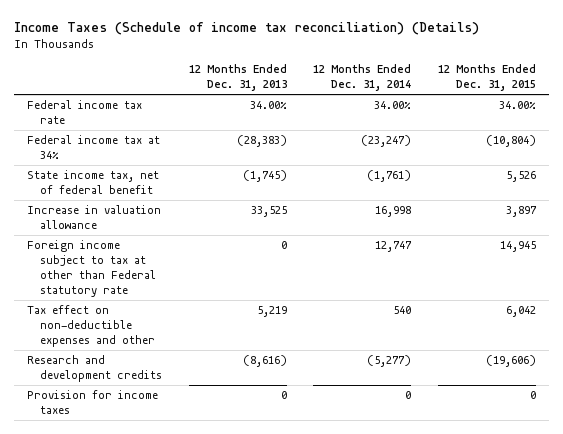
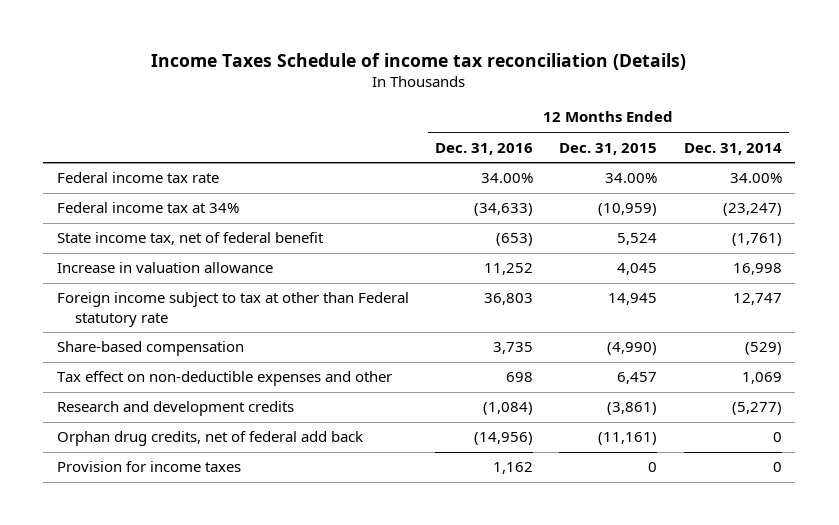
[13,21,479,35] Income Taxes (Schedule of income tax reconciliation) (Details) -> [151,52,687,70] Income Taxes Schedule of income tax reconciliation (Details)
[188,64,287,92] 12 Months Ended Dec. 31, 2013 -> none
none -> [435,142,534,155] Dec. 31, 2016
[485,135,536,148] (10,804) -> [598,203,658,217] (10,959)
[505,171,536,183] 5,526 -> [617,233,658,246] 5,524
[505,206,537,218] 3,897 -> [617,263,658,276] 4,045
none -> [56,341,244,357] Share-based compensation
[393,306,412,315] 540 -> [741,372,782,385] 1,069
[505,306,536,318] 6,042 -> [617,372,658,385] 6,457
[485,355,536,368] (19,606) -> [607,402,658,416] (3,861)
none -> [56,431,363,447] Orphan drug credits, net of federal add back

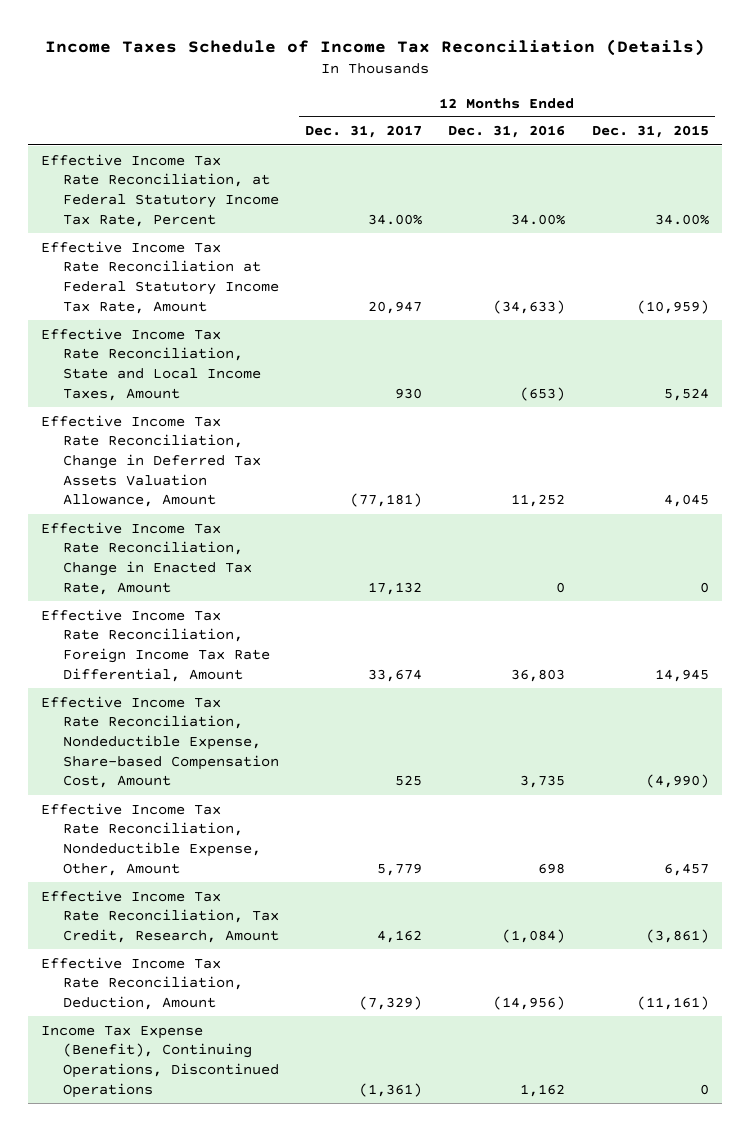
[151,52,687,70] Income Taxes Schedule of income tax reconciliation (Details) -> [44,39,705,57] Income Taxes Schedule of Income Tax Reconciliation (Details)
[683,142,782,155] Dec. 31, 2014 -> none
none -> [305,125,423,139] Dec. 31, 2017
[56,172,219,184] Federal income tax rate -> [41,153,279,227] Effective Income Tax Rate Reconciliation, at Federal Statutory Income Tax Rate, Percent
[56,202,239,214] Federal income tax at 34% -> [41,240,279,314] Effective Income Tax Rate Reconciliation at Federal Statutory Income Tax Rate, Amount
[56,232,324,246] State income tax, net of federal benefit -> [41,327,261,401] Effective Income Tax Rate Reconciliation, State and Local Income Taxes, Amount
[56,262,273,274] Increase in valuation allowance -> [41,414,261,508] Effective Income Tax Rate Reconciliation, Change in Deferred Tax Assets Valuation Allowance, Amount
none -> [41,521,252,595] Effective Income Tax Rate Reconciliation, Change in Enacted Tax Rate, Amount
[56,292,409,327] Foreign income subject to tax at other than Federal statutory rate -> [41,608,270,682] Effective Income Tax Rate Reconciliation, Foreign Income Tax Rate Differential, Amount
[56,341,244,357] Share-based compensation -> [41,695,279,789] Effective Income Tax Rate Reconciliation, Nondeductible Expense, Share-based Compensation Cost, Amount
[56,371,392,387] Tax effect on non-deductible expenses and other -> [41,802,261,876] Effective Income Tax Rate Reconciliation, Nondeductible Expense, Other, Amount
[56,401,294,417] Research and development credits -> [41,889,279,943] Effective Income Tax Rate Reconciliation, Tax Credit, Research, Amount
[56,431,363,447] Orphan drug credits, net of federal add back -> [41,956,243,1010] Effective Income Tax Rate Reconciliation, Deduction, Amount
[56,461,241,473] Provision for income taxes -> [41,1025,279,1098] Income Tax Expense (Benefit), Continuing Operations, Discontinued Operations

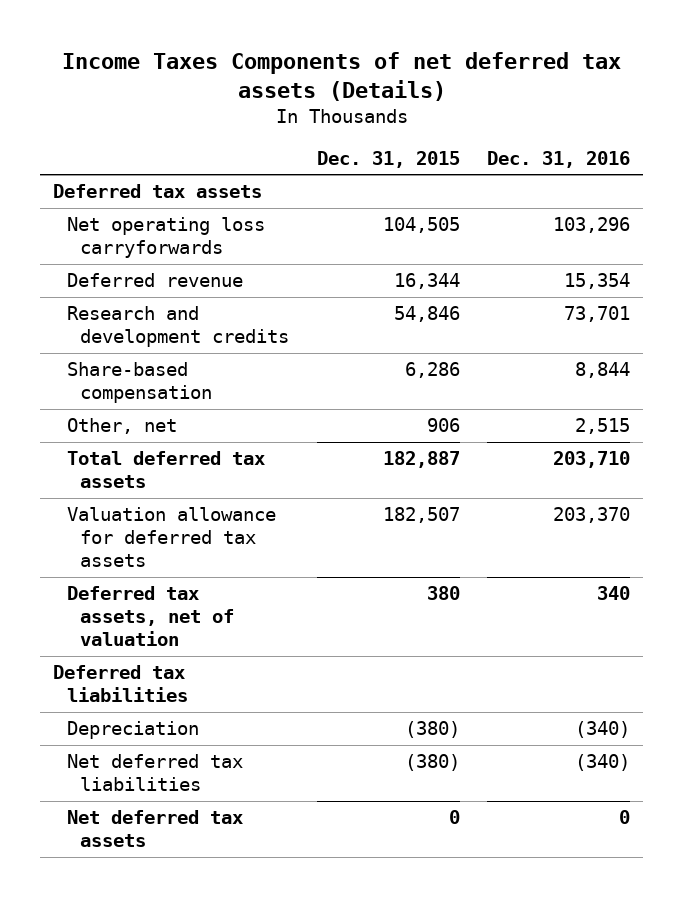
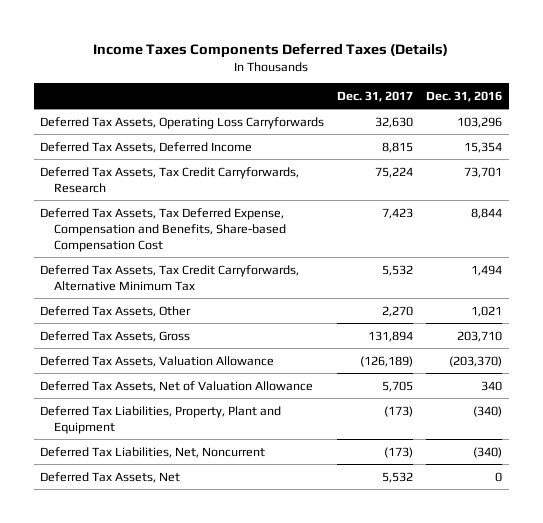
[61,51,621,101] Income Taxes Components of net deferred tax assets (Details) -> [93,42,449,58] Income Taxes Components Deferred Taxes (Details)
[316,150,460,168] Dec. 31, 2015 -> none
none -> [337,90,414,102] Dec. 31, 2017
[53,184,263,199] Deferred tax assets -> none
[53,665,188,703] Deferred tax liabilities -> none
[66,217,265,259] Net operating loss carryforwards -> [40,116,325,129] Deferred Tax Assets, Operating Loss Carryforwards
[66,273,243,288] Deferred revenue -> [40,141,253,153] Deferred Tax Assets, Deferred Income
[66,306,290,348] Research and development credits -> [40,166,300,193] Deferred Tax Assets, Tax Credit Carryforwards, Research
[66,362,213,404] Share-based compensation -> [40,207,286,253] Deferred Tax Assets, Tax Deferred Expense, Compensation and Benefits, Share-based Compensation Cost
none -> [40,264,300,291] Deferred Tax Assets, Tax Credit Carryforwards, Alternative Minimum Tax
[66,418,177,435] Other, net -> [40,305,192,317] Deferred Tax Assets, Other
[574,418,630,435] 2,515 -> [471,305,503,317] 1,021
[66,451,265,489] Total deferred tax assets -> [40,330,191,342] Deferred Tax Assets, Gross
[66,507,276,568] Valuation allowance for deferred tax assets -> [40,355,275,367] Deferred Tax Assets, Valuation Allowance
[552,507,630,524] 203,370 -> [449,355,503,367] (203,370)
[66,586,235,647] Deferred tax assets, net of valuation -> [40,380,314,392] Deferred Tax Assets, Net of Valuation Allowance
[66,721,199,740] Depreciation -> [40,405,282,434] Deferred Tax Liabilities, Property, Plant and Equipment
[66,754,243,792] Net deferred tax liabilities -> [40,446,266,458] Deferred Tax Liabilities, Net, Noncurrent
[66,810,243,848] Net deferred tax assets -> [40,471,181,483] Deferred Tax Assets, Net

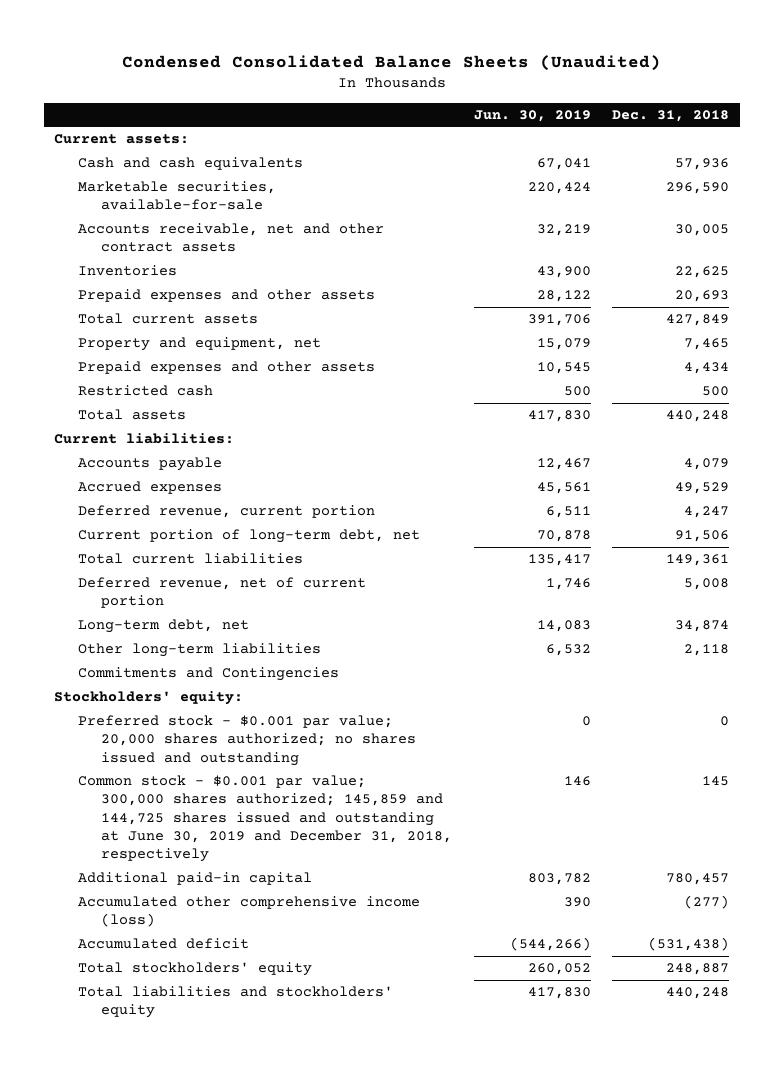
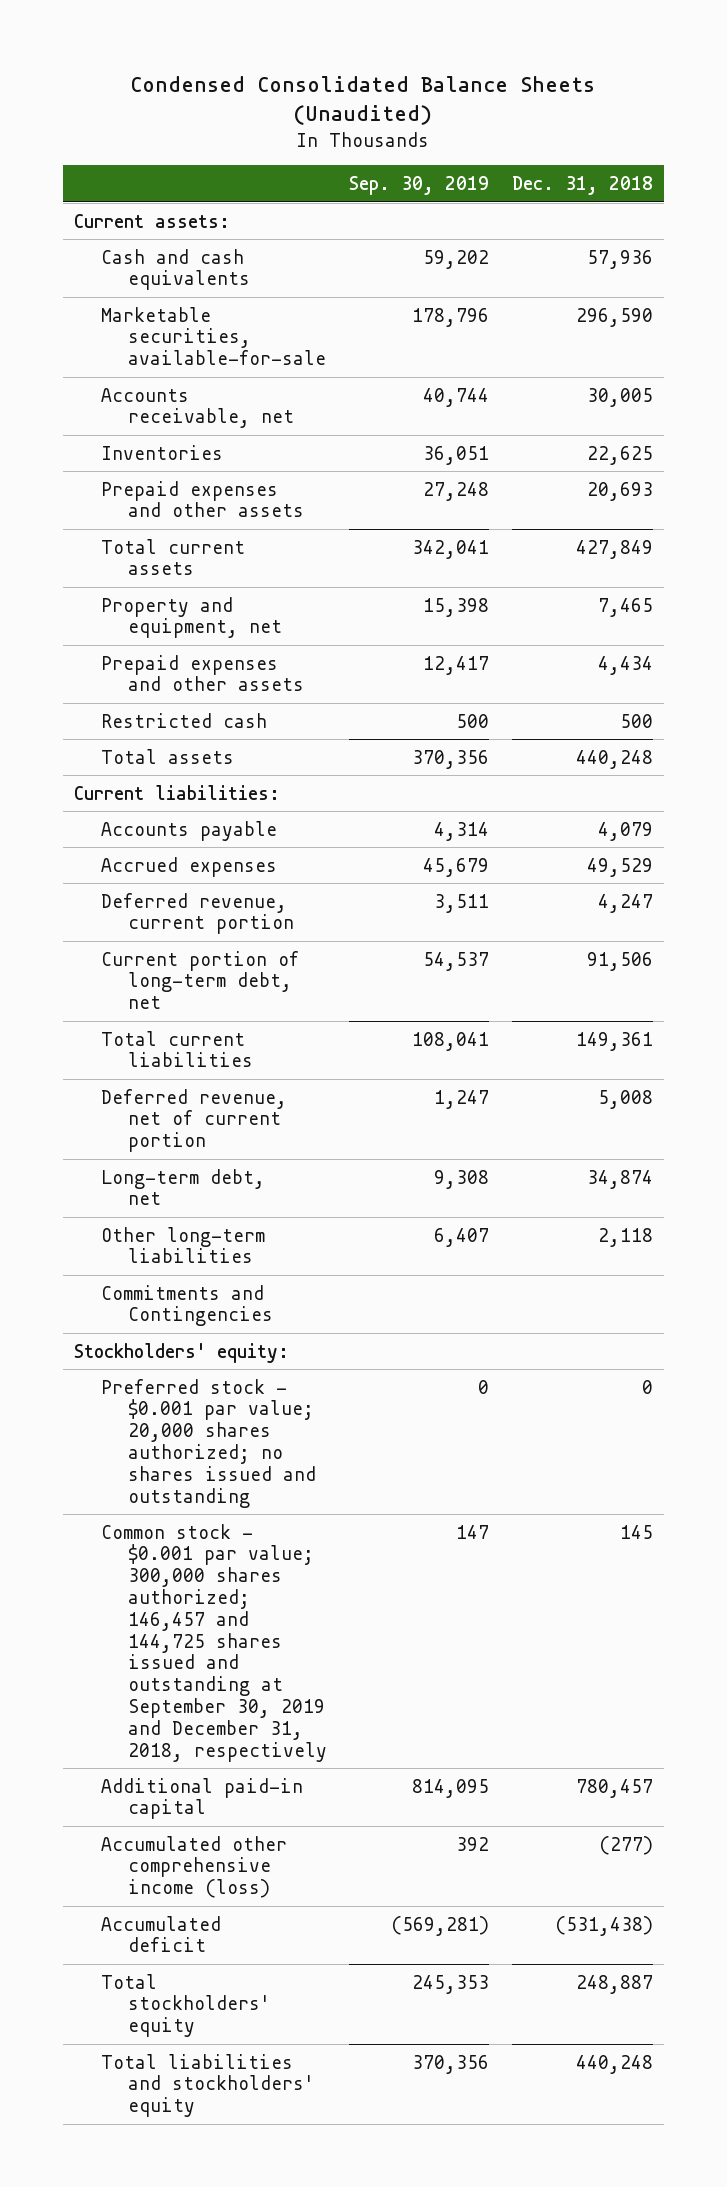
[473,109,591,122] Jun. 30, 2019 -> none
none -> [349,175,490,195] Sep. 30, 2019
[77,223,384,253] Accounts receivable, net and other contract assets -> [101,387,295,429] Accounts receivable, net
[77,775,453,863] Common stock - $0.001 par value; 300,000 shares authorized; 145,859 and 144,725 shares issued and outstanding at June 30, 2019 and December 31, 2018, respectively -> [101,1523,328,1762] Common stock - $0.001 par value; 300,000 shares authorized; 146,457 and 144,725 shares issued and outstanding at September 30, 2019 and December 31, 2018, respectively

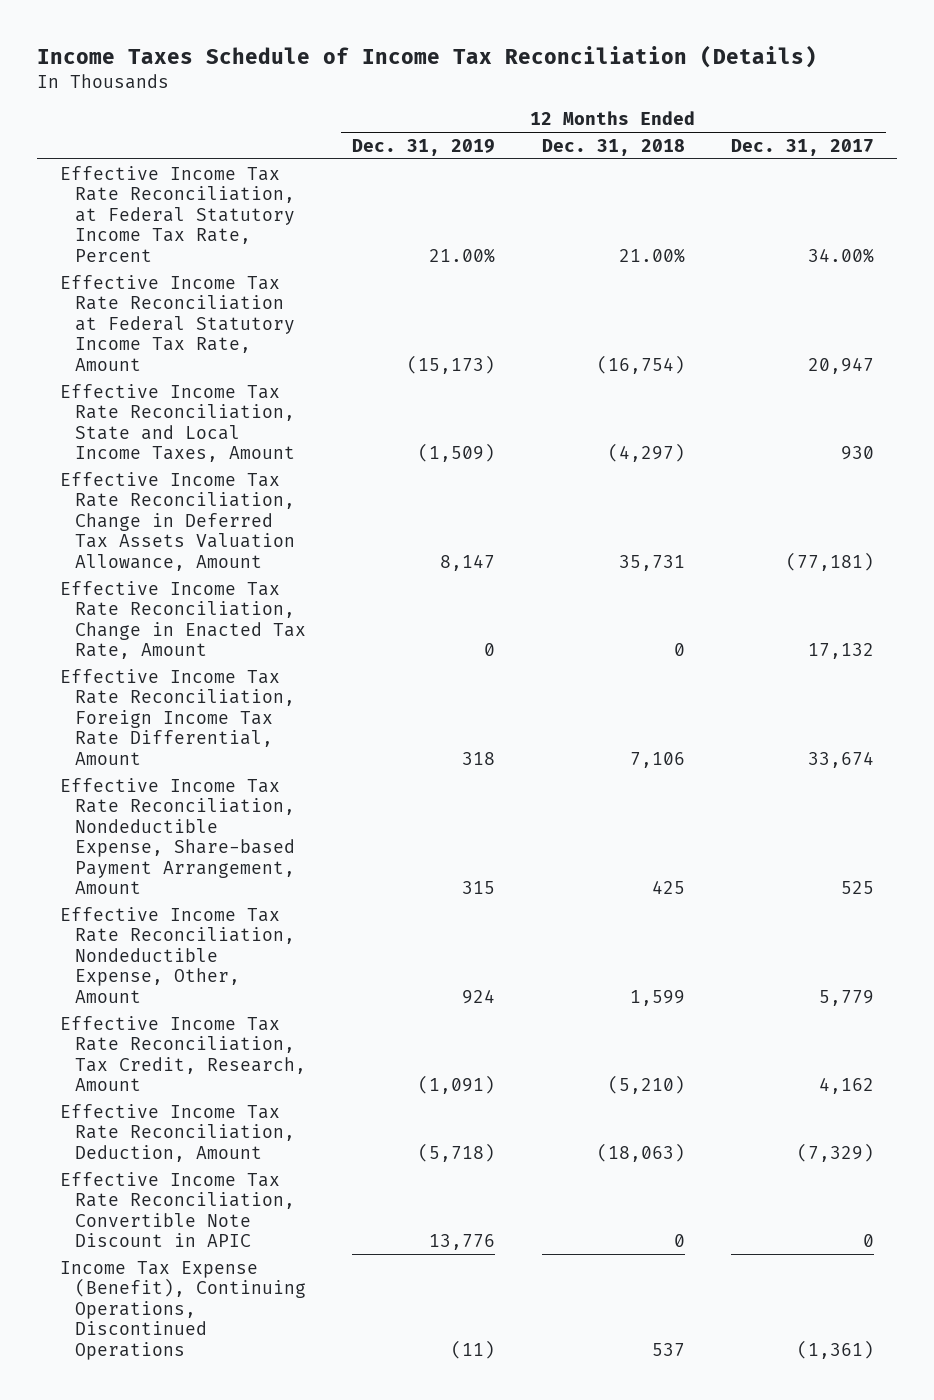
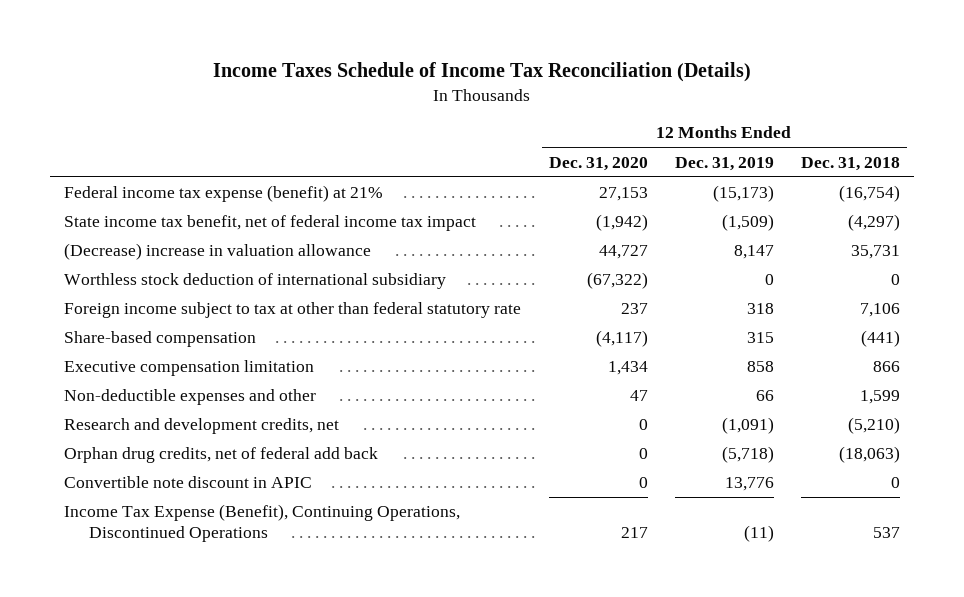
[731,138,875,156] Dec. 31, 2017 -> none
none -> [548,156,648,171] Dec. 31, 2020
[59,165,295,262] Effective Income Tax Rate Reconciliation, at Federal Statutory Income Tax Rate, Percent -> none
[59,580,306,660] Effective Income Tax Rate Reconciliation, Change in Enacted Tax Rate, Amount -> none
[59,777,295,895] Effective Income Tax Rate Reconciliation, Nondeductible Expense, Share-based Payment Arrangement, Amount -> none
[59,906,295,1003] Effective Income Tax Rate Reconciliation, Nondeductible Expense, Other, Amount -> none
[59,274,295,371] Effective Income Tax Rate Reconciliation at Federal Statutory Income Tax Rate, Amount -> [64,185,384,203] Federal income tax expense (benefit) at 21%
[59,383,295,463] Effective Income Tax Rate Reconciliation, State and Local Income Taxes, Amount -> [64,215,477,232] State income tax benefit, net of federal income tax impact
[59,471,295,571] Effective Income Tax Rate Reconciliation, Change in Deferred Tax Assets Valuation Allowance, Amount -> [64,243,372,261] (Decrease) increase in valuation allowance
none -> [64,273,447,290] Worthless stock deduction of international subsidiary
[59,668,295,765] Effective Income Tax Rate Reconciliation, Foreign Income Tax Rate Differential, Amount -> [64,302,522,319] Foreign income subject to tax at other than federal statutory rate
none -> [64,331,257,348] Share-based compensation
none -> [64,360,315,377] Executive compensation limitation
none -> [64,389,317,406] Non-deductible expenses and other
[59,1015,306,1092] Effective Income Tax Rate Reconciliation, Tax Credit, Research, Amount -> [64,418,340,435] Research and development credits, net
[59,1103,295,1162] Effective Income Tax Rate Reconciliation, Deduction, Amount -> [64,447,379,464] Orphan drug credits, net of federal add back
[59,1171,295,1248] Effective Income Tax Rate Reconciliation, Convertible Note Discount in APIC -> [64,476,313,489] Convertible note discount in APIC

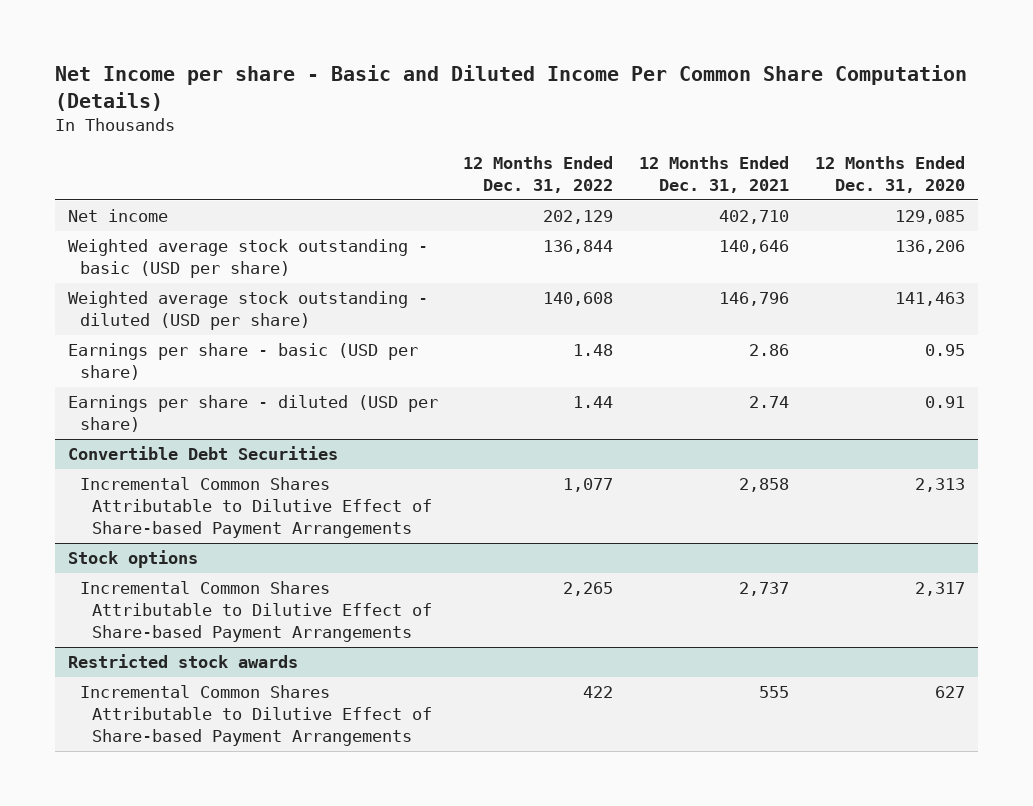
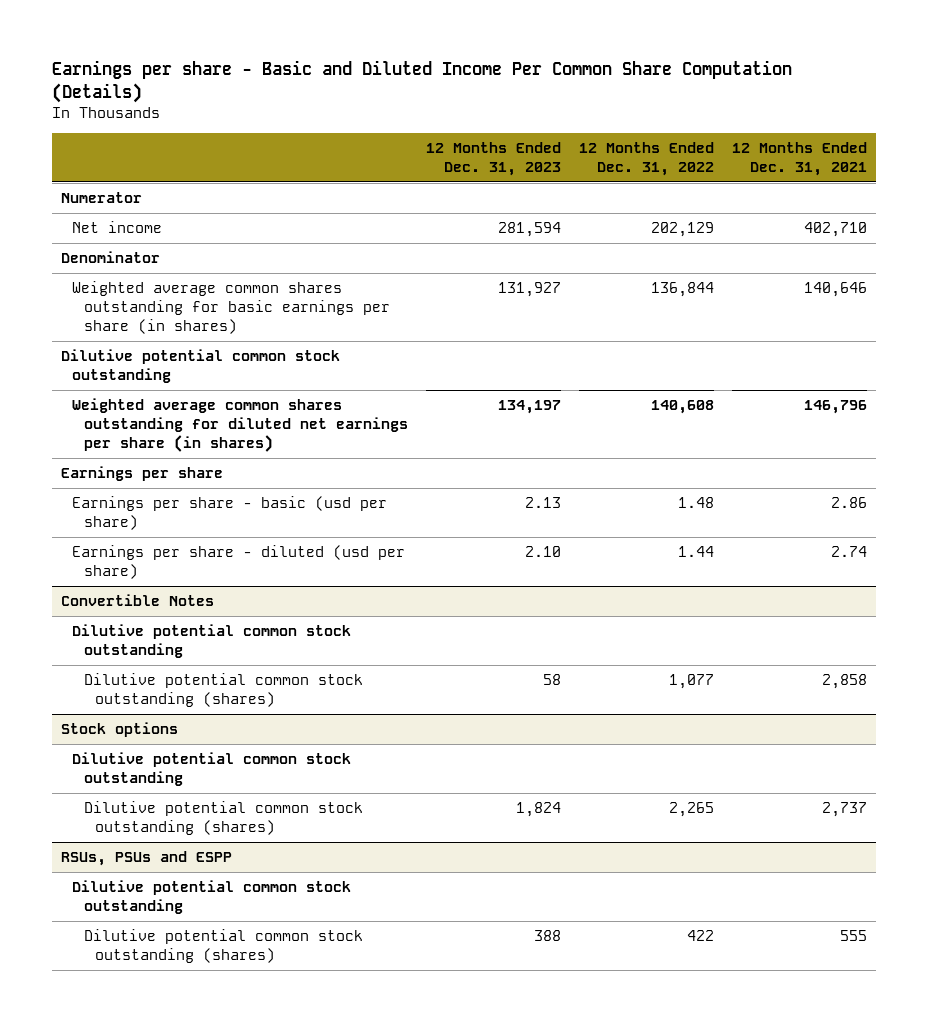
[54,65,967,111] Net Income per share - Basic and Diluted Income Per Common Share Computation (Details) -> [51,59,792,103] Earnings per share - Basic and Diluted Income Per Common Share Computation (Details)
[814,155,965,193] 12 Months Ended Dec. 31, 2020 -> none
none -> [425,142,561,177] 12 Months Ended Dec. 31, 2023
none -> [60,192,142,204] Numerator
none -> [60,251,160,264] Denominator
[67,239,428,279] Weighted average stock outstanding - basic (USD per share) -> [72,281,390,335] Weighted average common shares outstanding for basic earnings per share (in shares)
none -> [60,349,340,384] Dilutive potential common stock outstanding
[67,291,428,331] Weighted average stock outstanding - diluted (USD per share) -> [72,398,408,453] Weighted average common shares outstanding for diluted net earnings per share (in shares)
none -> [60,466,223,482] Earnings per share
[67,343,418,381] Earnings per share - basic (USD per share) -> [72,496,388,531] Earnings per share - basic (usd per share)
[67,395,438,433] Earnings per share - diluted (USD per share) -> [72,545,406,580] Earnings per share - diluted (usd per share)
[67,446,338,461] Convertible Debt Securities -> [60,594,214,607] Convertible Notes
none -> [72,624,352,659] Dilutive potential common stock outstanding
[79,477,433,539] Incremental Common Shares Attributable to Dilutive Effect of Share-based Payment Arrangements -> [83,673,363,708] Dilutive potential common stock outstanding (shares)
[67,654,298,669] Restricted stock awards -> none
none -> [72,752,352,787] Dilutive potential common stock outstanding
[79,581,433,643] Incremental Common Shares Attributable to Dilutive Effect of Share-based Payment Arrangements -> [83,801,363,836] Dilutive potential common stock outstanding (shares)
none -> [60,851,232,867] RSUs, PSUs and ESPP
none -> [72,880,352,915] Dilutive potential common stock outstanding
[79,685,433,747] Incremental Common Shares Attributable to Dilutive Effect of Share-based Payment Arrangements -> [83,929,363,964] Dilutive potential common stock outstanding (shares)

